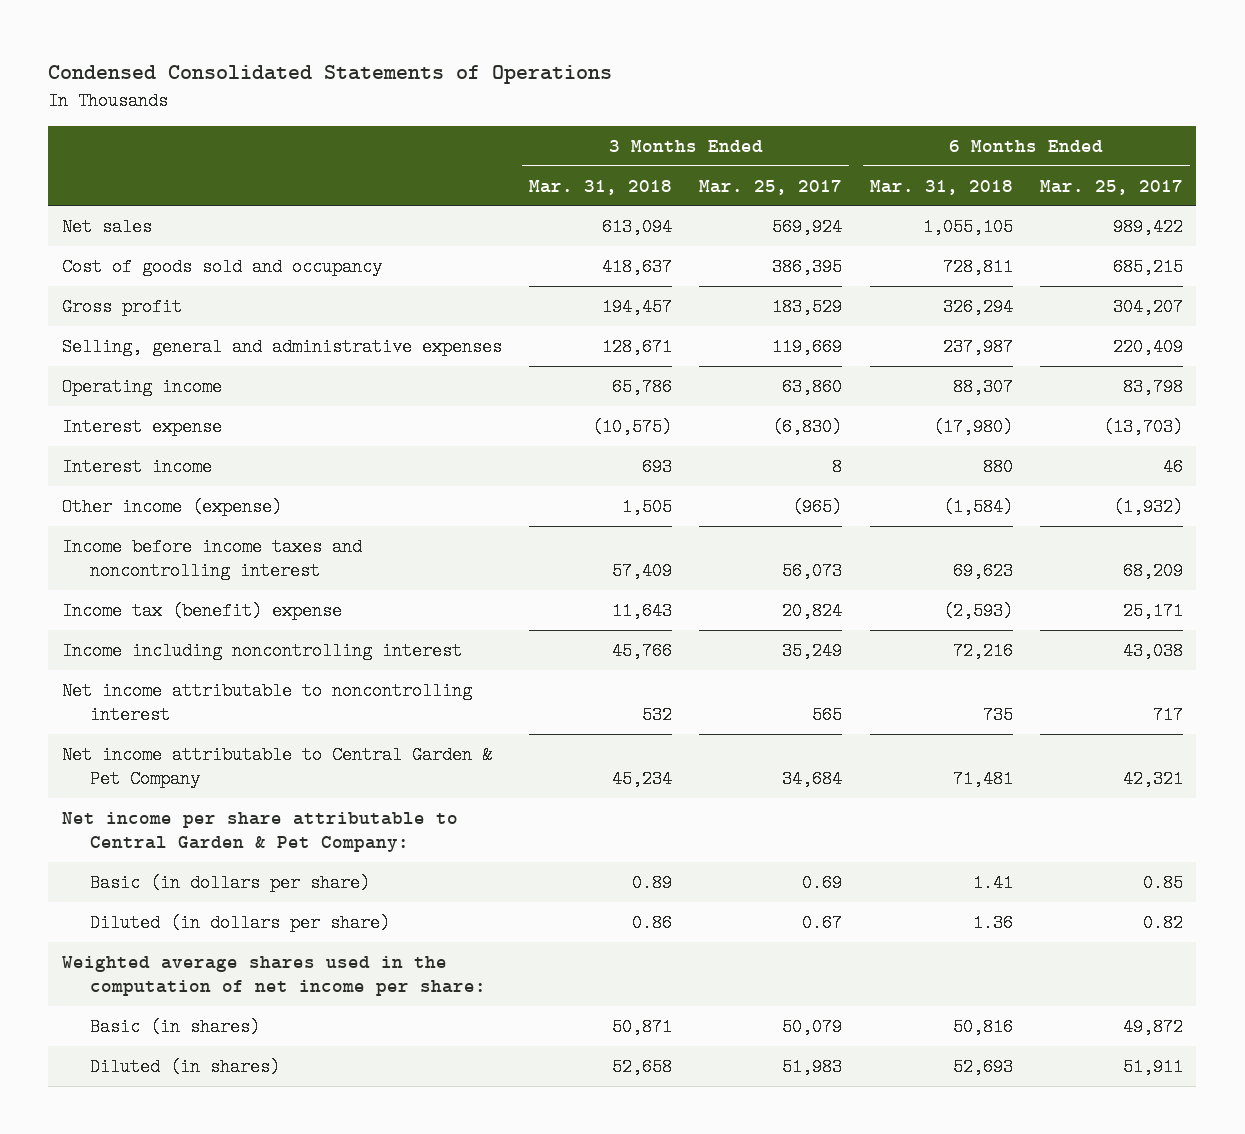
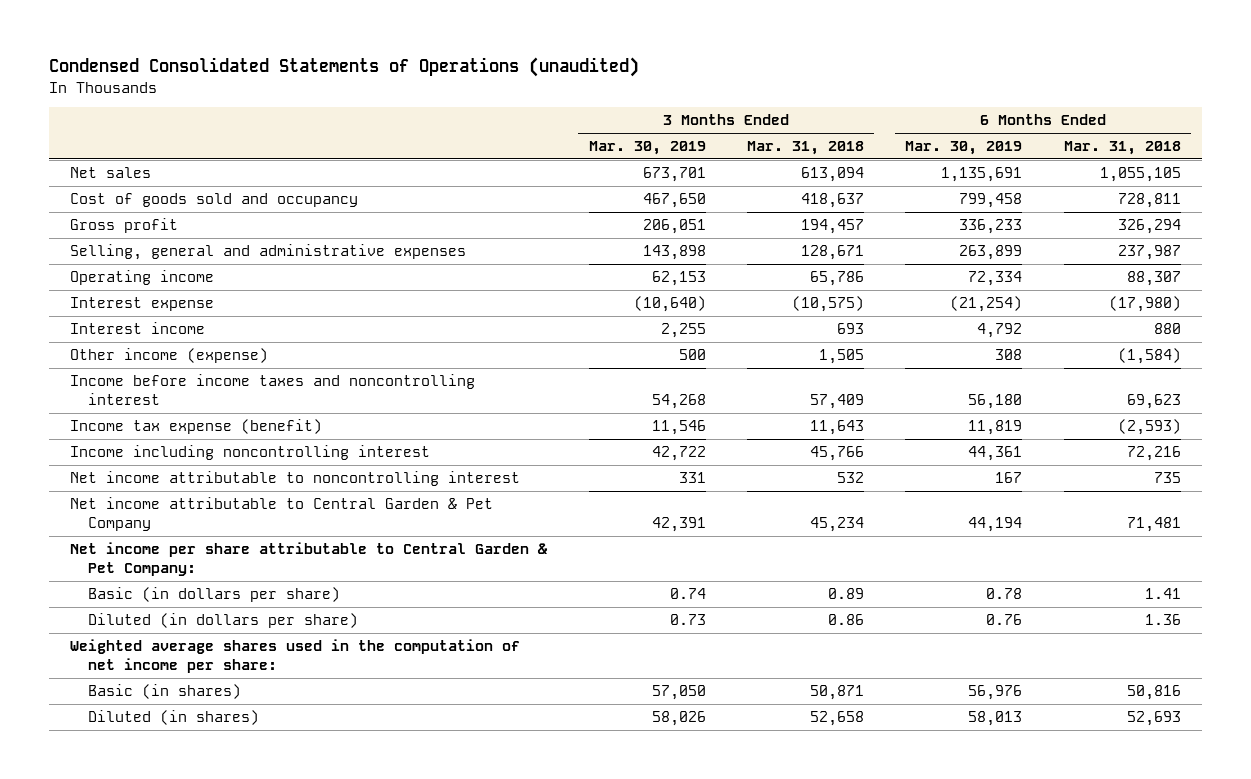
[48,65,613,85] Condensed Consolidated Statements of Operations -> [49,57,640,78] Condensed Consolidated Statements of Operations (unaudited)
[699,179,843,195] Mar. 25, 2017 -> none
[1039,179,1183,195] Mar. 25, 2017 -> none
none -> [588,141,706,156] Mar. 30, 2019
none -> [905,141,1023,156] Mar. 30, 2019
[61,602,342,621] Income tax (benefit) expense -> [70,419,323,435] Income tax expense (benefit)

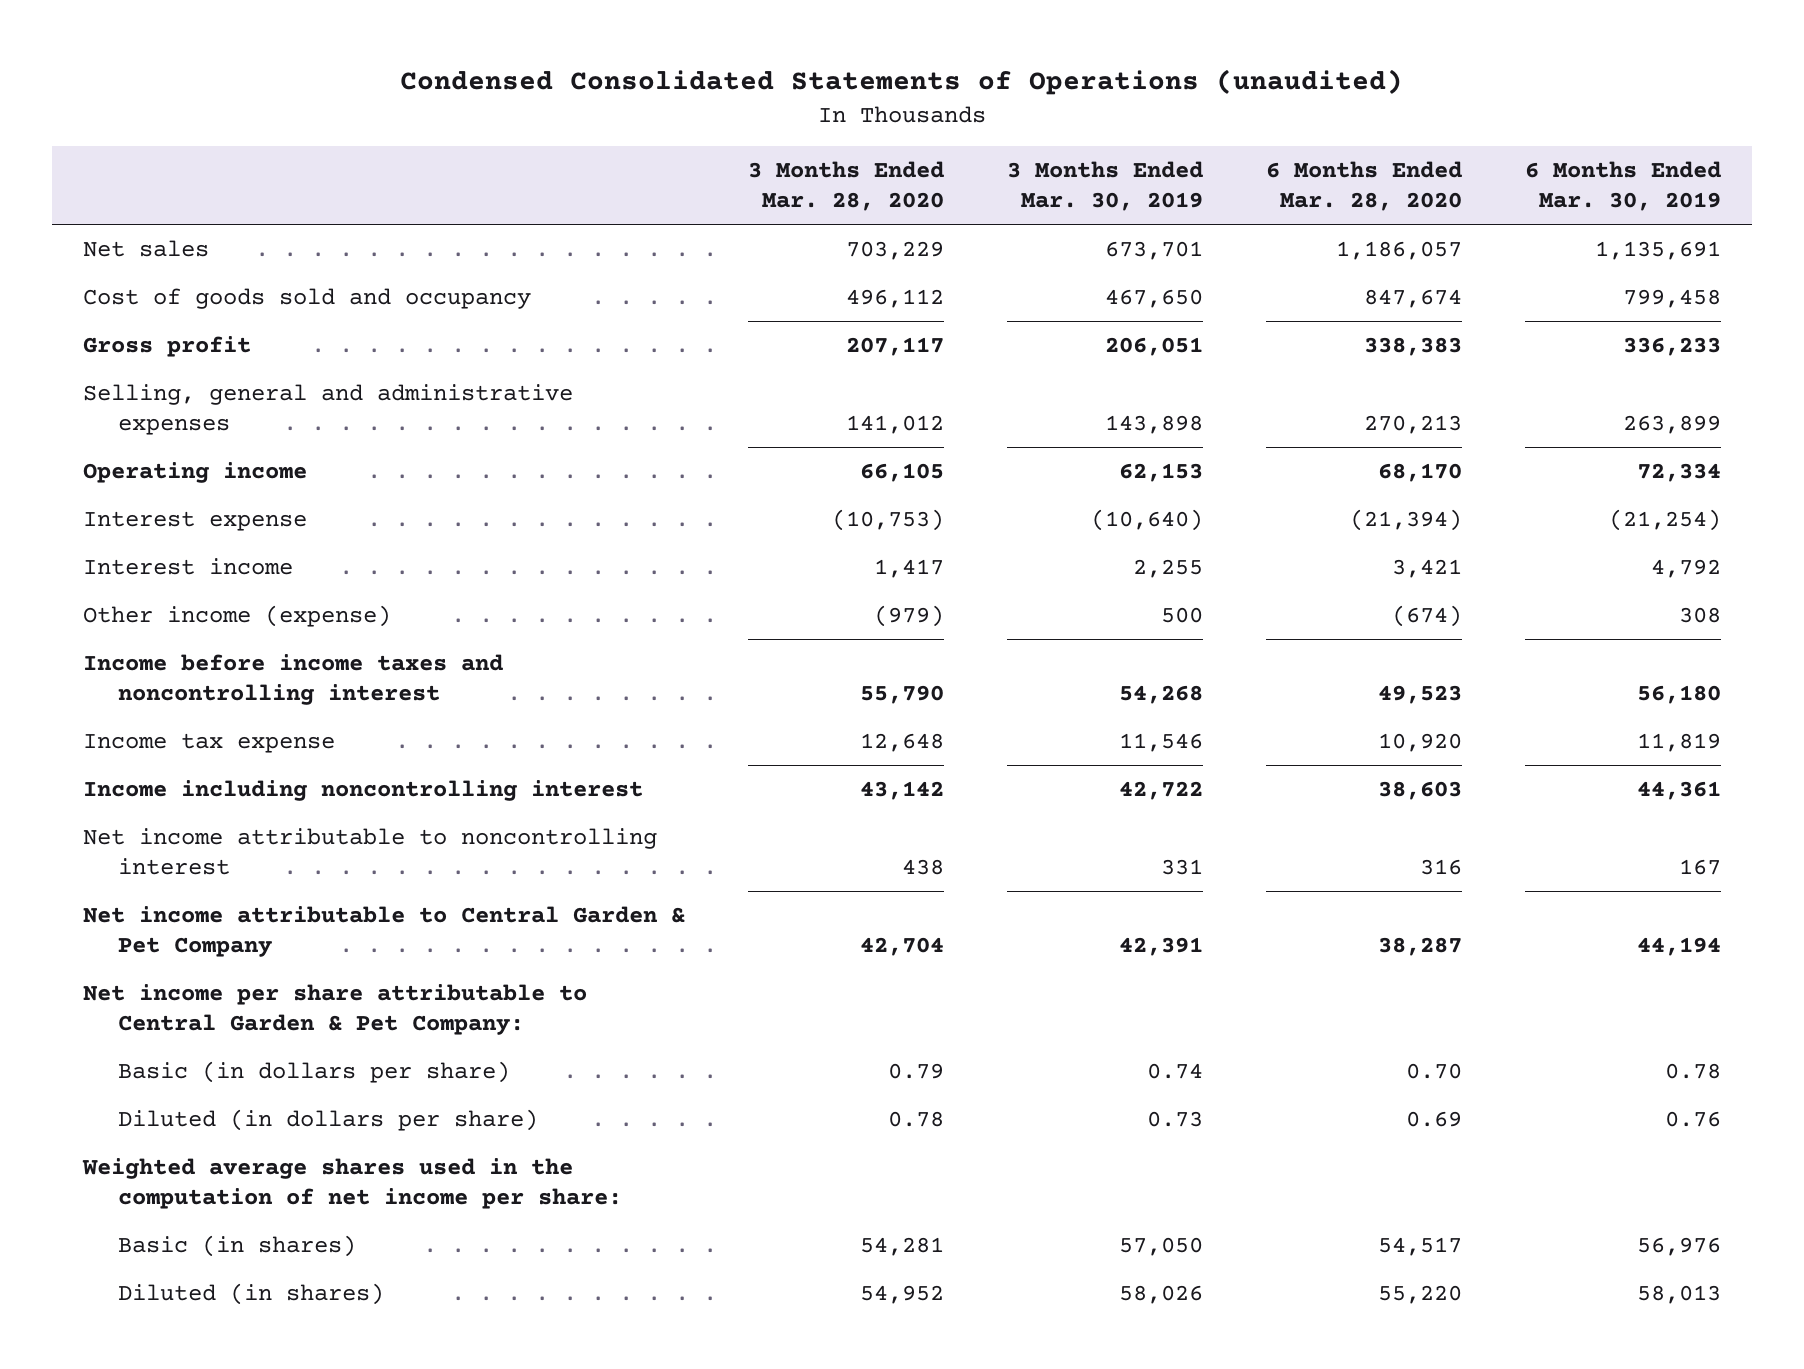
[747,141,865,156] Mar. 31, 2018 -> none
[1063,141,1181,156] Mar. 31, 2018 -> none
none -> [748,161,945,212] 3 Months Ended Mar. 28, 2020
none -> [1266,161,1463,212] 6 Months Ended Mar. 28, 2020
[70,419,323,435] Income tax expense (benefit) -> [83,733,336,754] Income tax expense

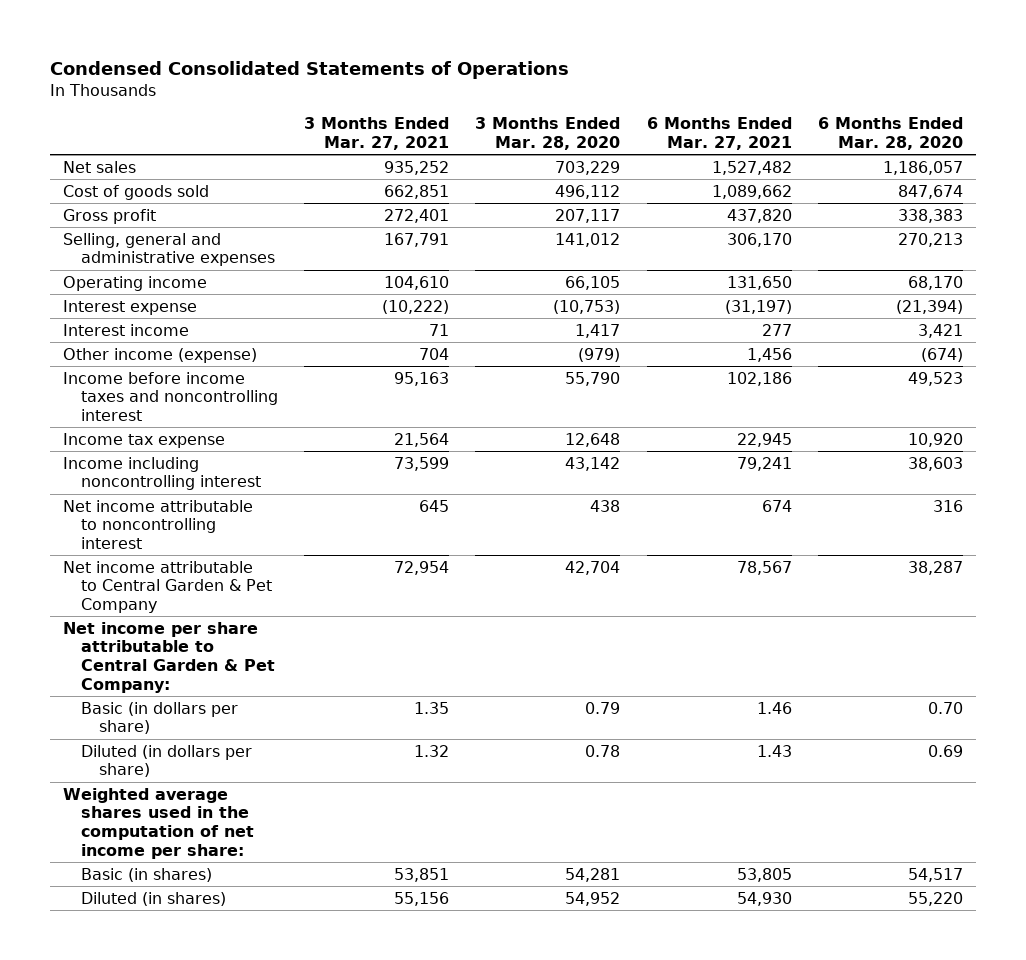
[400,69,1404,96] Condensed Consolidated Statements of Operations (unaudited) -> [50,60,570,79] Condensed Consolidated Statements of Operations
[1007,161,1204,212] 3 Months Ended Mar. 30, 2019 -> none
[1524,161,1721,212] 6 Months Ended Mar. 30, 2019 -> none
none -> [304,117,450,151] 3 Months Ended Mar. 27, 2021
none -> [646,117,792,151] 6 Months Ended Mar. 27, 2021
[83,288,532,310] Cost of goods sold and occupancy -> [63,184,210,200] Cost of goods sold

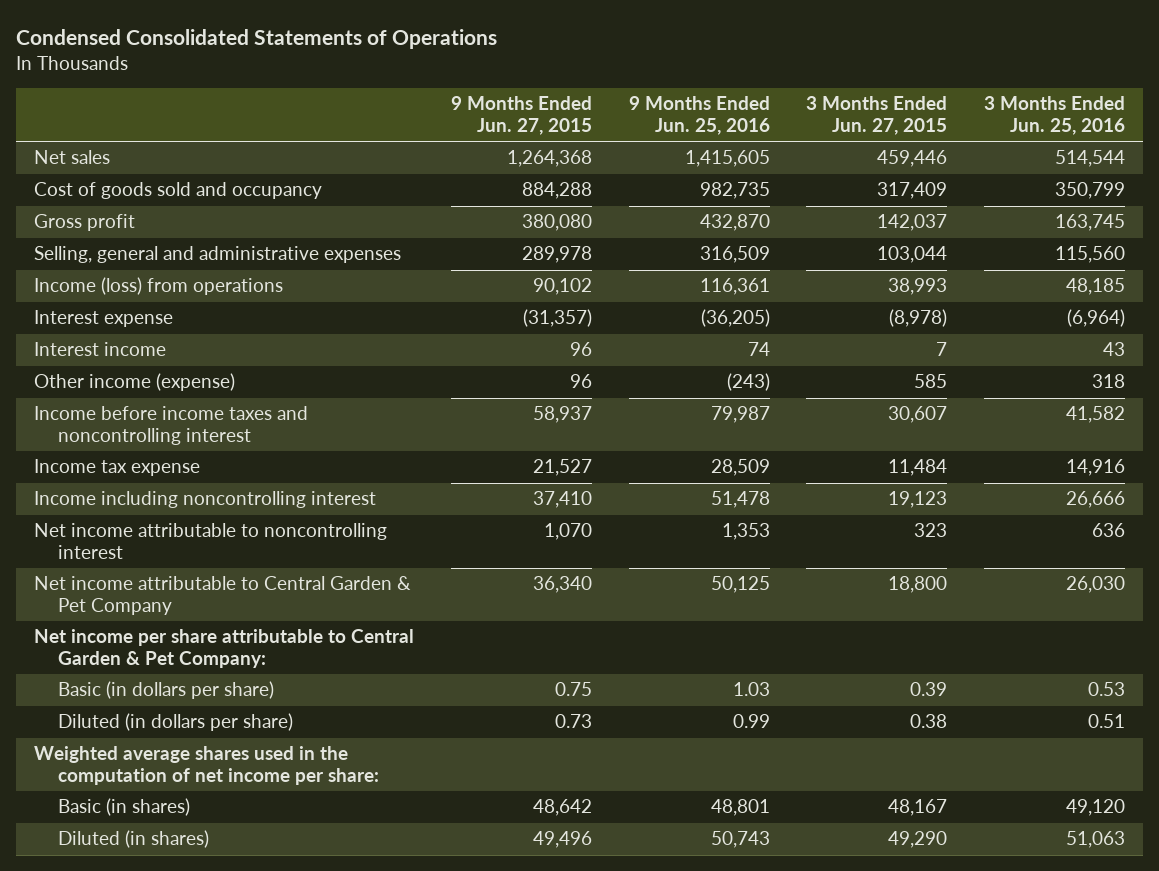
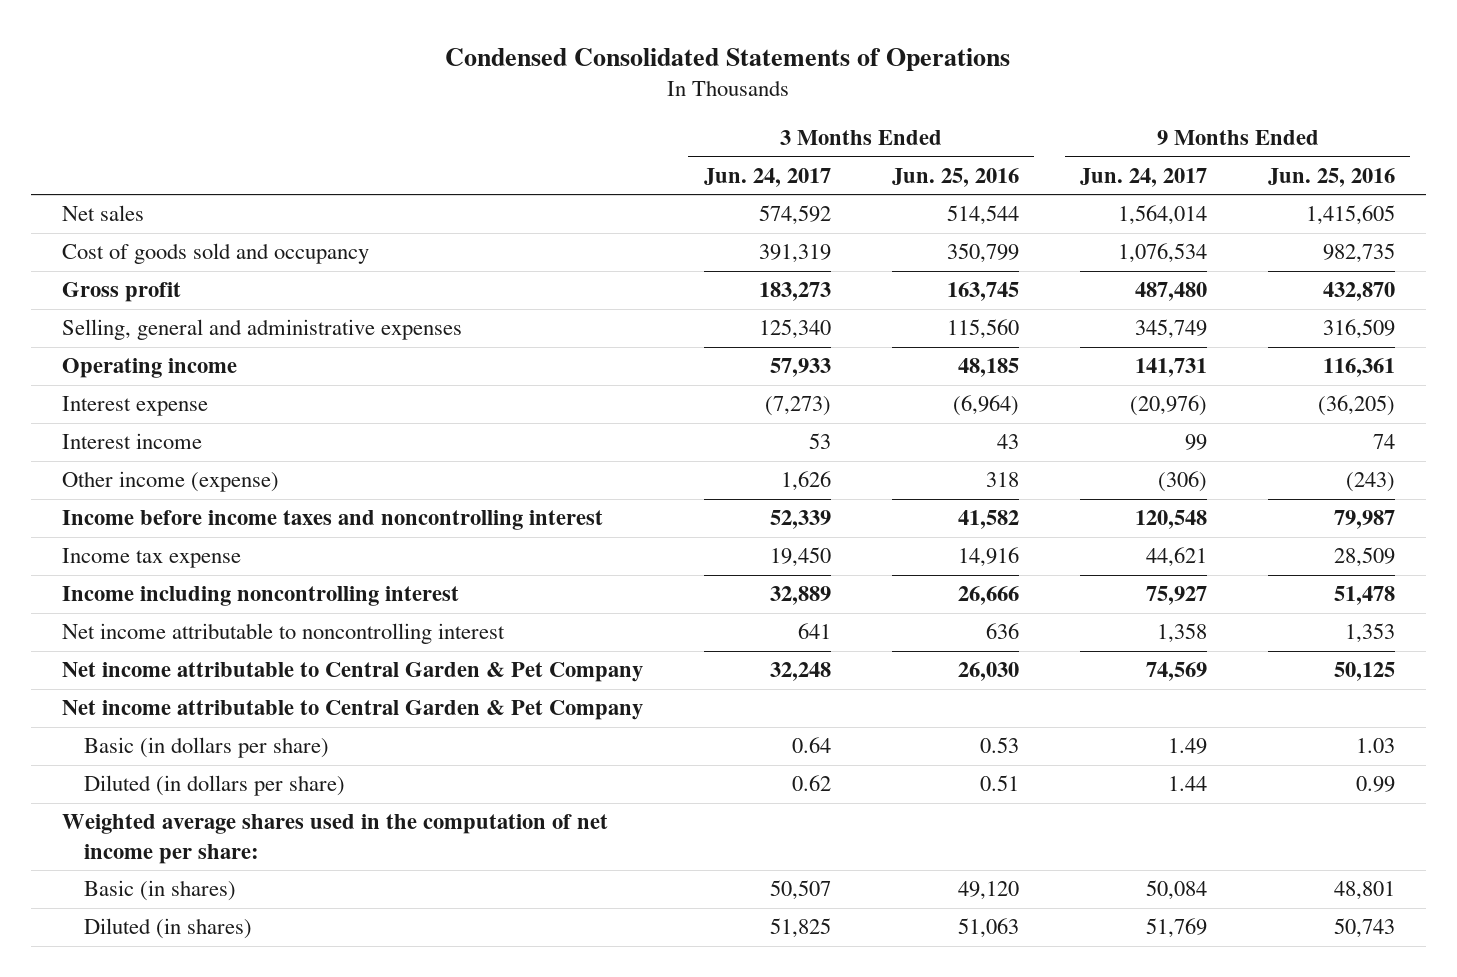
[450,96,592,136] 9 Months Ended Jun. 27, 2015 -> none
[806,96,948,136] 3 Months Ended Jun. 27, 2015 -> none
none -> [703,168,831,188] Jun. 24, 2017
none -> [1080,168,1208,188] Jun. 24, 2017
[34,277,284,296] Income (loss) from operations -> [61,358,237,379] Operating income
[34,629,415,669] Net income per share attributable to Central Garden & Pet Company: -> [61,700,643,721] Net income attributable to Central Garden & Pet Company

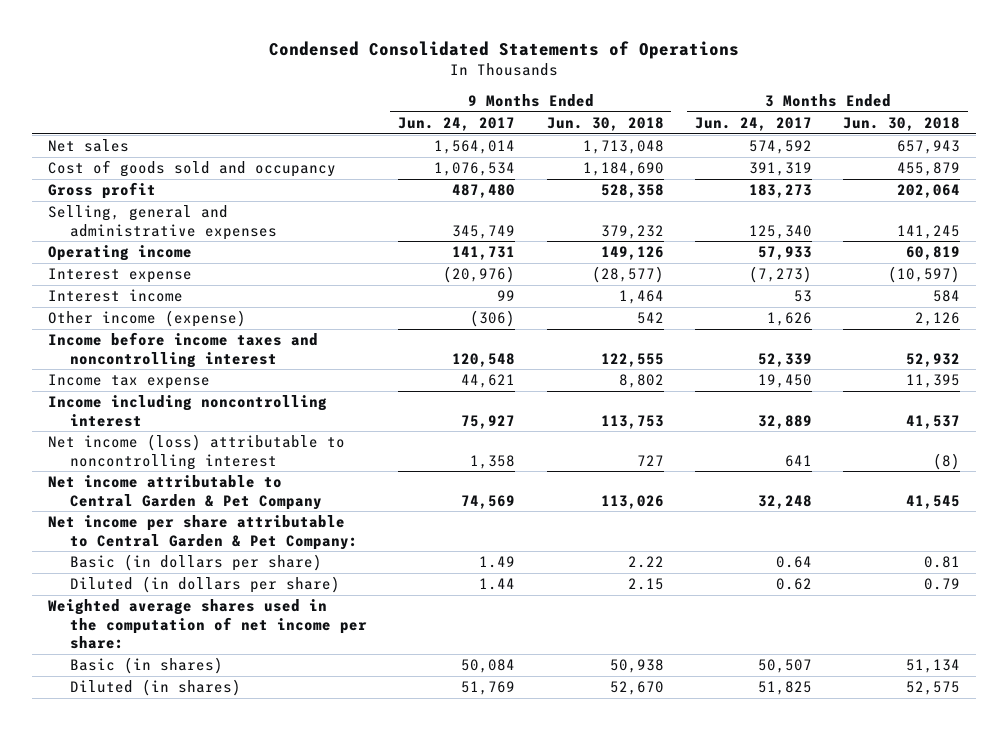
[891,168,1019,188] Jun. 25, 2016 -> none
[1268,168,1396,188] Jun. 25, 2016 -> none
none -> [546,117,664,132] Jun. 30, 2018
none -> [843,117,961,132] Jun. 30, 2018
[61,623,505,645] Net income attributable to noncontrolling interest -> [47,434,345,470] Net income (loss) attributable to noncontrolling interest
[61,700,643,721] Net income attributable to Central Garden & Pet Company -> [47,515,358,550] Net income per share attributable to Central Garden & Pet Company:

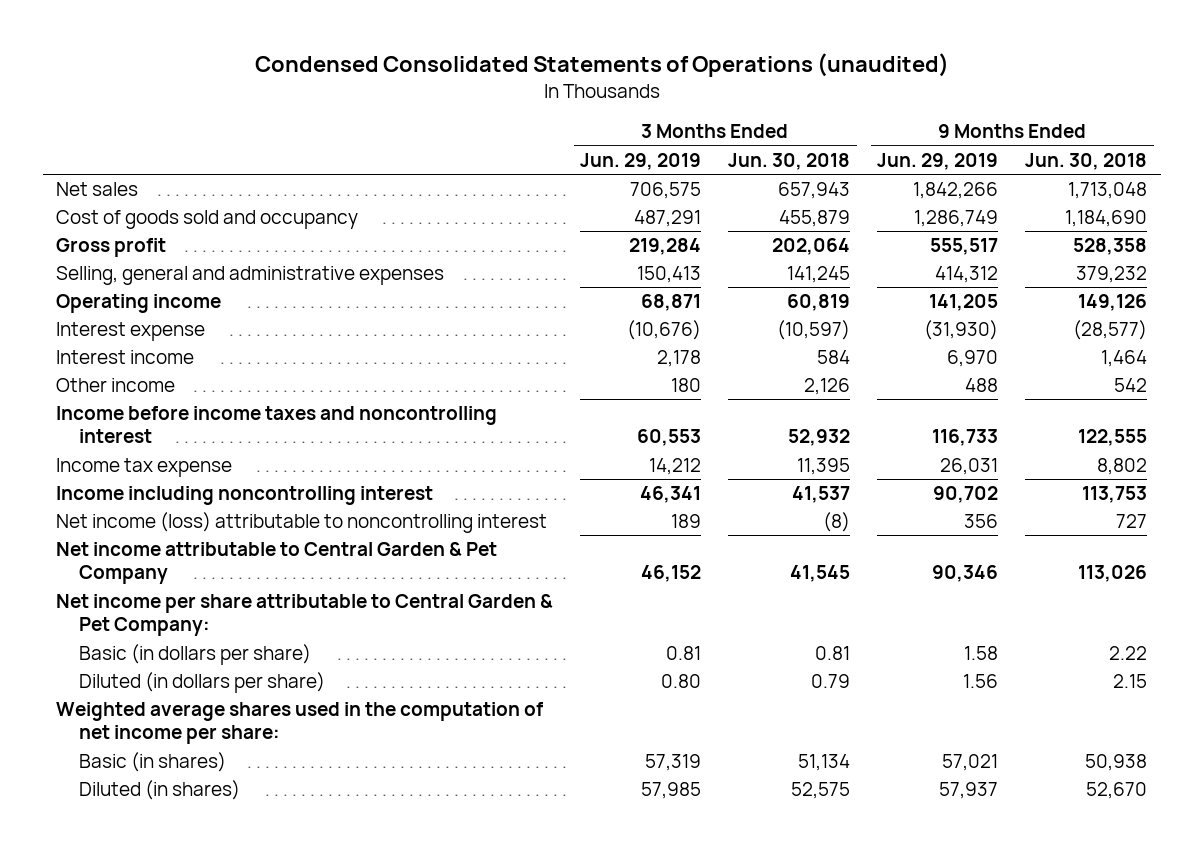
[269,40,740,59] Condensed Consolidated Statements of Operations -> [254,53,949,78] Condensed Consolidated Statements of Operations (unaudited)
[398,117,516,132] Jun. 24, 2017 -> none
[695,117,813,132] Jun. 24, 2017 -> none
none -> [580,152,702,170] Jun. 29, 2019
none -> [877,152,999,170] Jun. 29, 2019
[47,310,246,328] Other income (expense) -> [56,378,176,393] Other income

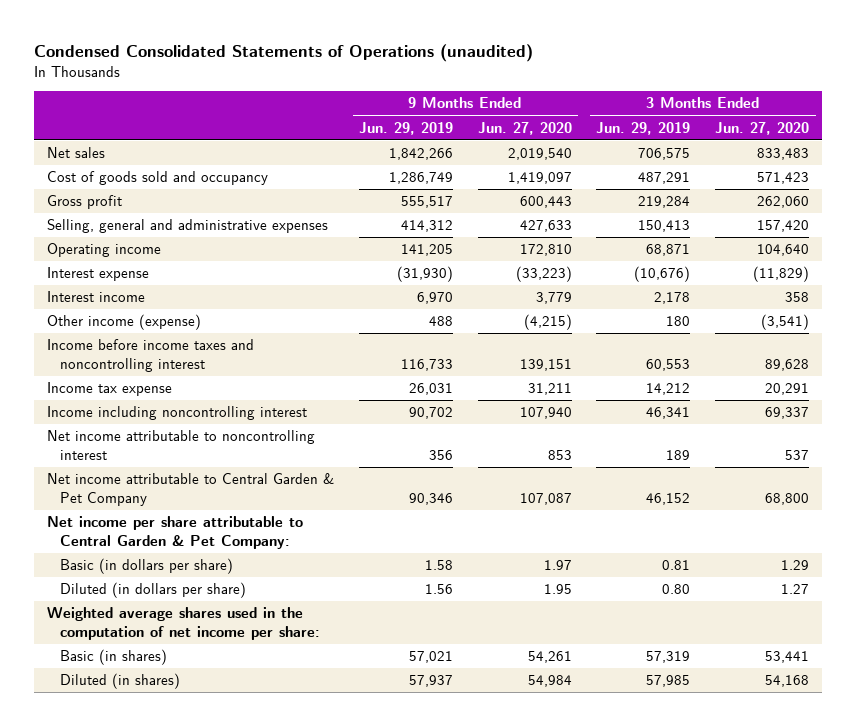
[728,152,851,170] Jun. 30, 2018 -> none
[1025,152,1148,170] Jun. 30, 2018 -> none
none -> [477,121,572,135] Jun. 27, 2020
none -> [715,121,810,135] Jun. 27, 2020
[56,378,176,393] Other income -> [46,314,201,331] Other income (expense)
[56,512,548,534] Net income (loss) attributable to noncontrolling interest -> [46,430,315,460] Net income attributable to noncontrolling interest

